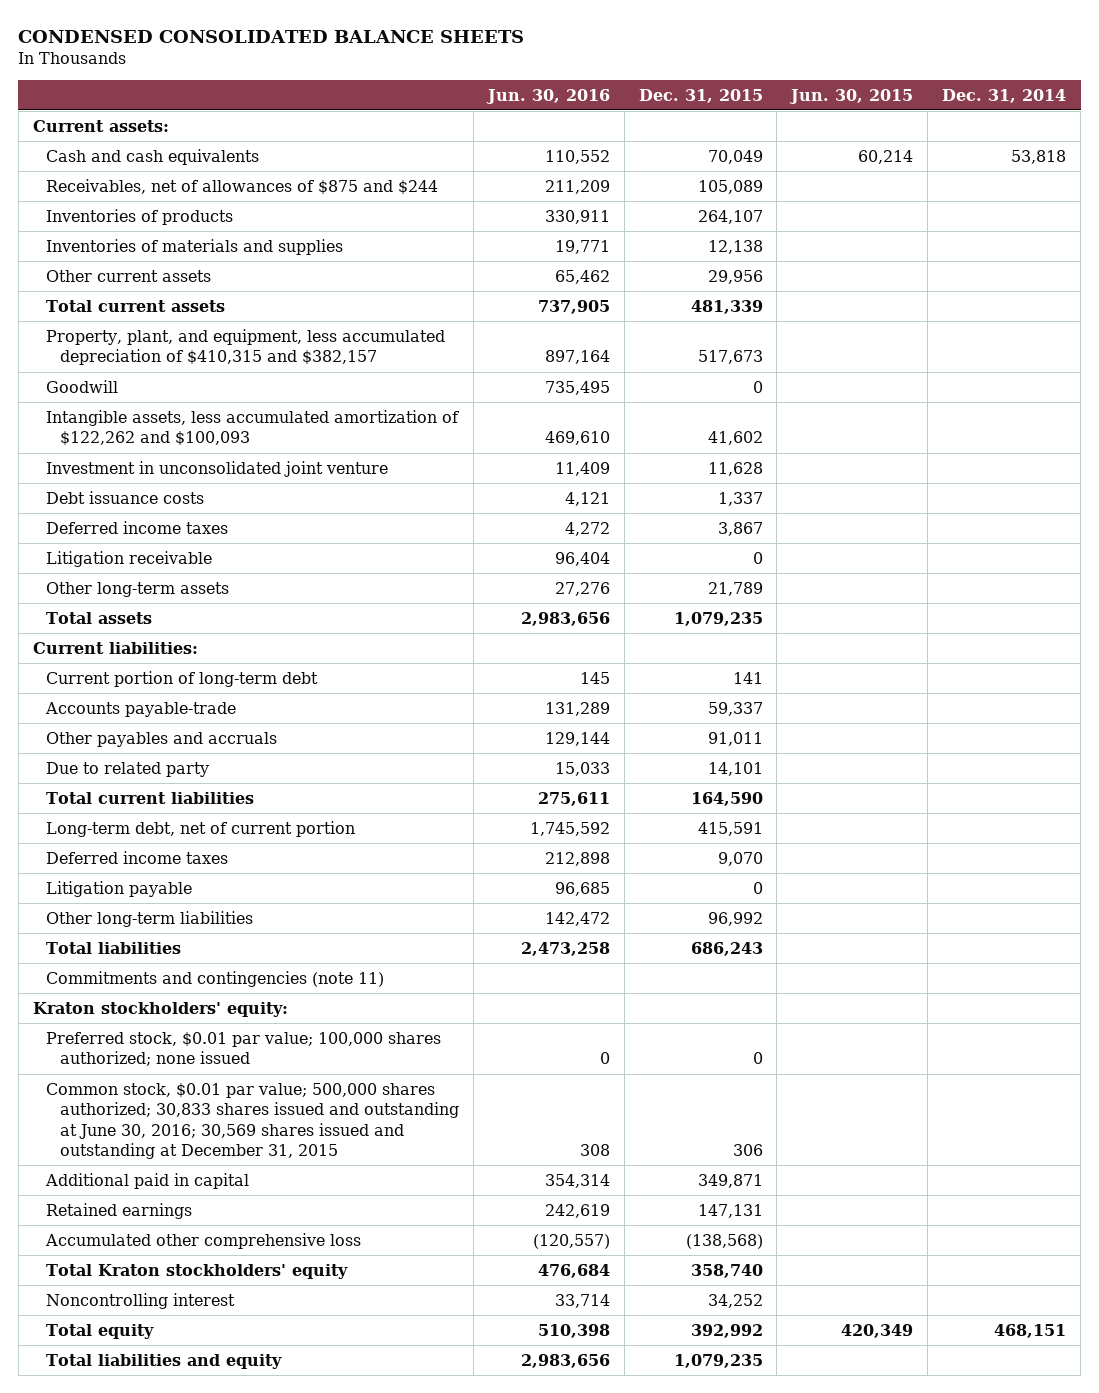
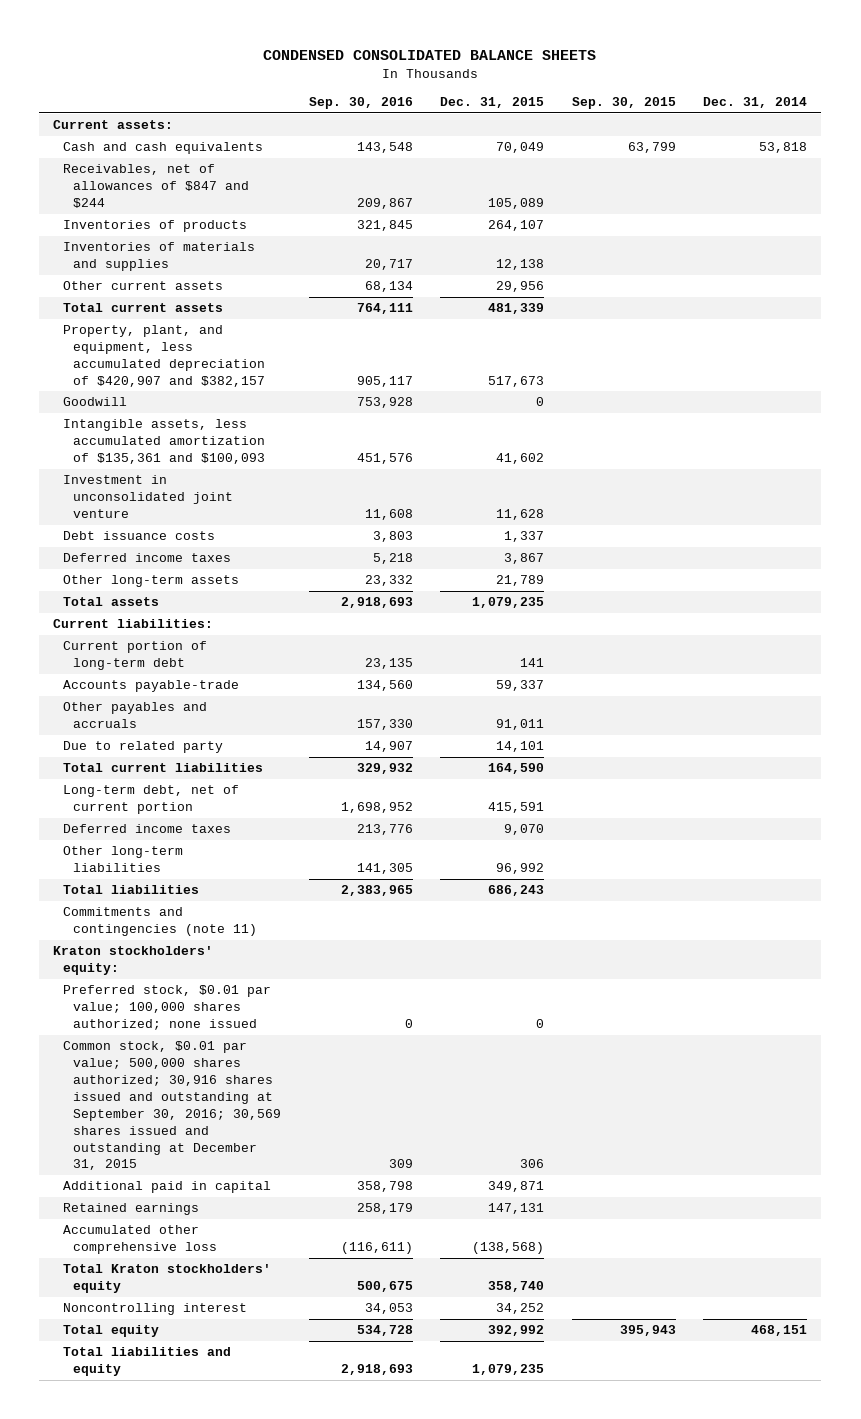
[485,88,610,104] Jun. 30, 2016 -> none
[789,88,914,104] Jun. 30, 2015 -> none
none -> [308,97,413,110] Sep. 30, 2016
none -> [571,97,676,110] Sep. 30, 2015
[46,178,439,195] Receivables, net of allowances of $875 and $244 -> [63,164,250,209] Receivables, net of allowances of $847 and $244
[46,328,446,366] Property, plant, and equipment, less accumulated depreciation of $410,315 and $382,157 -> [63,325,266,387] Property, plant, and equipment, less accumulated depreciation of $420,907 and $382,157
[46,409,460,447] Intangible assets, less accumulated amortization of $122,262 and $100,093 -> [63,419,266,465] Intangible assets, less accumulated amortization of $135,361 and $100,093
[46,550,213,567] Litigation receivable -> none
[46,880,193,897] Litigation payable -> none
[46,1082,459,1160] Common stock, $0.01 par value; 500,000 shares authorized; 30,833 shares issued and outstanding at June 30, 2016; 30,569 shares issued and outstanding at December 31, 2015 -> [63,1041,282,1171] Common stock, $0.01 par value; 500,000 shares authorized; 30,916 shares issued and outstanding at September 30, 2016; 30,569 shares issued and outstanding at December 31, 2015

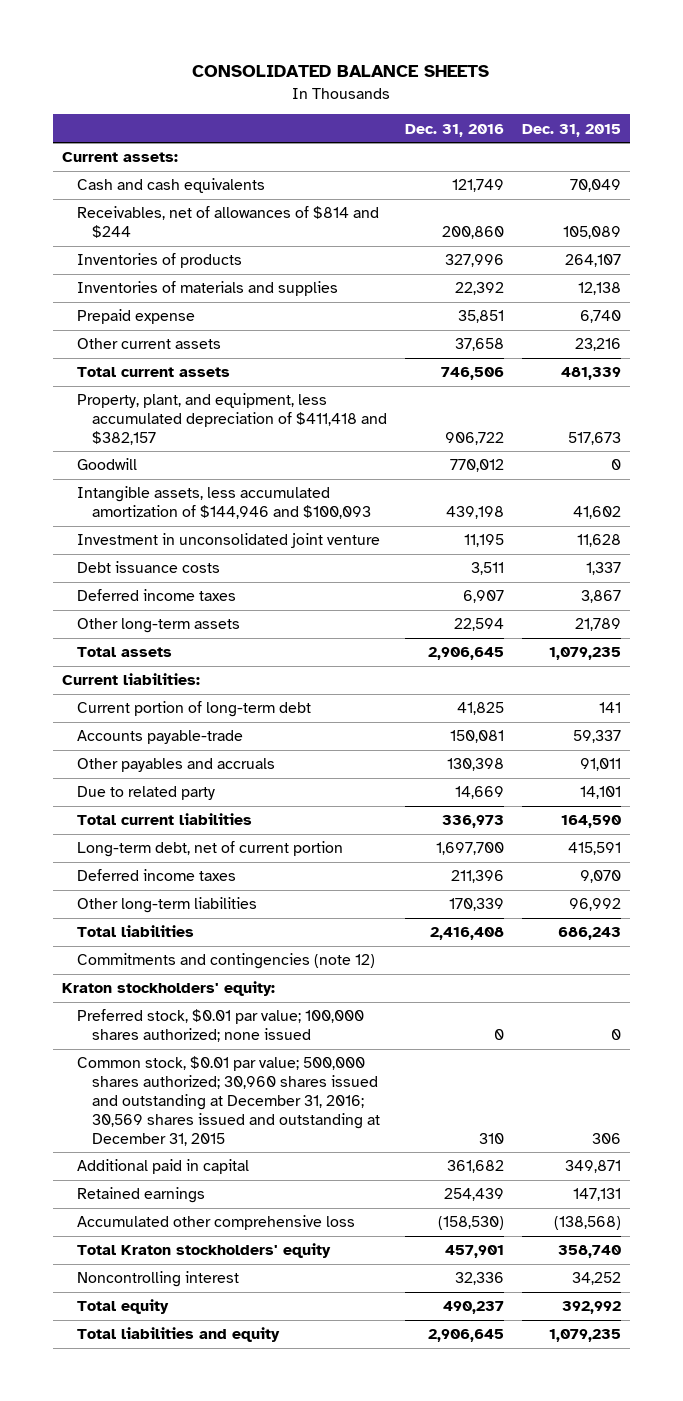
[263,49,597,60] CONDENSED CONSOLIDATED BALANCE SHEETS -> [192,65,490,78] CONSOLIDATED BALANCE SHEETS
[308,97,413,110] Sep. 30, 2016 -> none
[571,97,676,110] Sep. 30, 2015 -> none
[703,97,808,109] Dec. 31, 2014 -> none
none -> [404,123,504,137] Dec. 31, 2016
[63,164,250,209] Receivables, net of allowances of $847 and $244 -> [76,206,379,239] Receivables, net of allowances of $814 and $244
none -> [76,309,195,325] Prepaid expense
[496,281,545,293] 29,956 -> [574,338,621,352] 23,216
[63,325,266,387] Property, plant, and equipment, less accumulated depreciation of $420,907 and $382,157 -> [76,393,387,445] Property, plant, and equipment, less accumulated depreciation of $411,418 and $382,157
[63,419,266,465] Intangible assets, less accumulated amortization of $135,361 and $100,093 -> [76,486,371,520] Intangible assets, less accumulated amortization of $144,946 and $100,093
[63,907,258,937] Commitments and contingencies (note 11) -> [76,953,375,970] Commitments and contingencies (note 12)
[63,1041,282,1171] Common stock, $0.01 par value; 500,000 shares authorized; 30,916 shares issued and outstanding at September 30, 2016; 30,569 shares issued and outstanding at December 31, 2015 -> [76,1056,380,1146] Common stock, $0.01 par value; 500,000 shares authorized; 30,960 shares issued and outstanding at December 31, 2016; 30,569 shares issued and outstanding at December 31, 2015

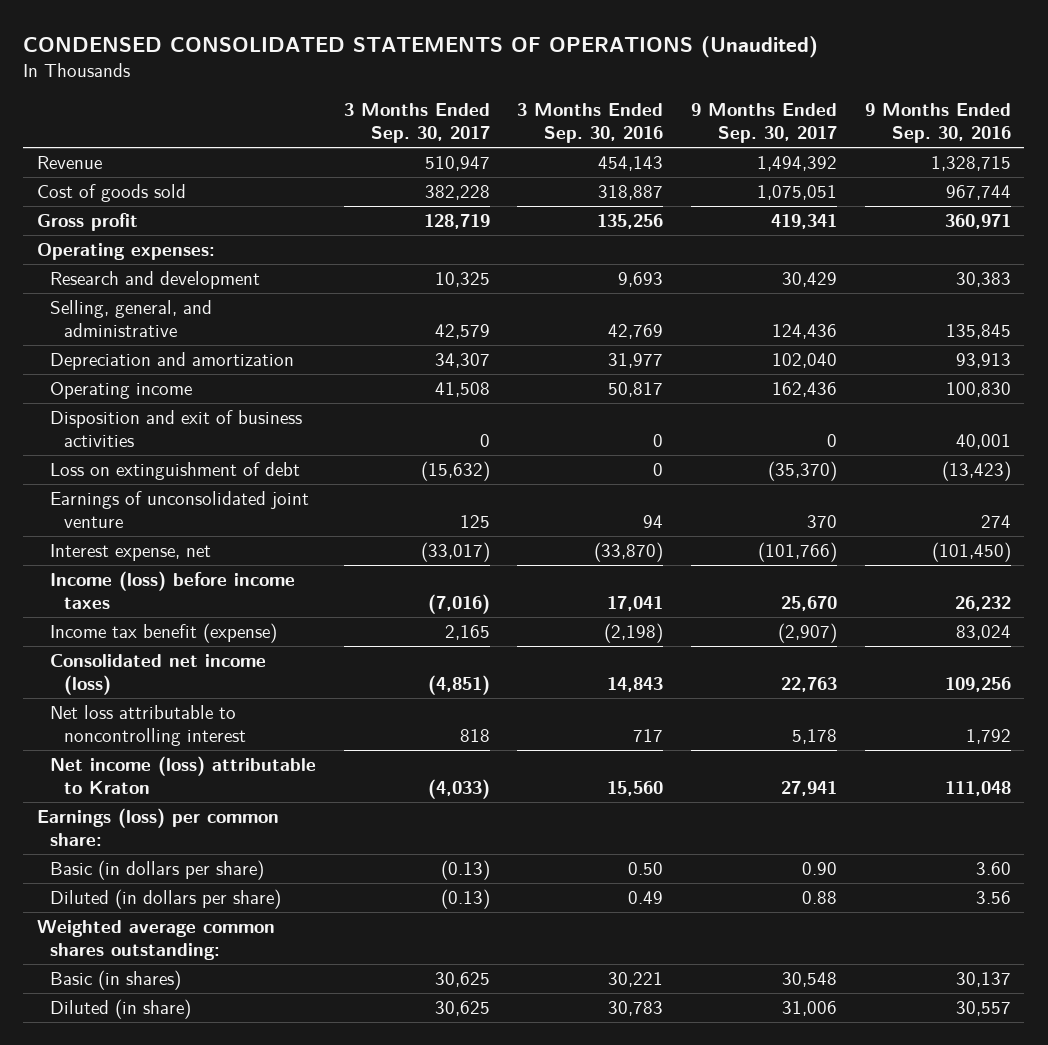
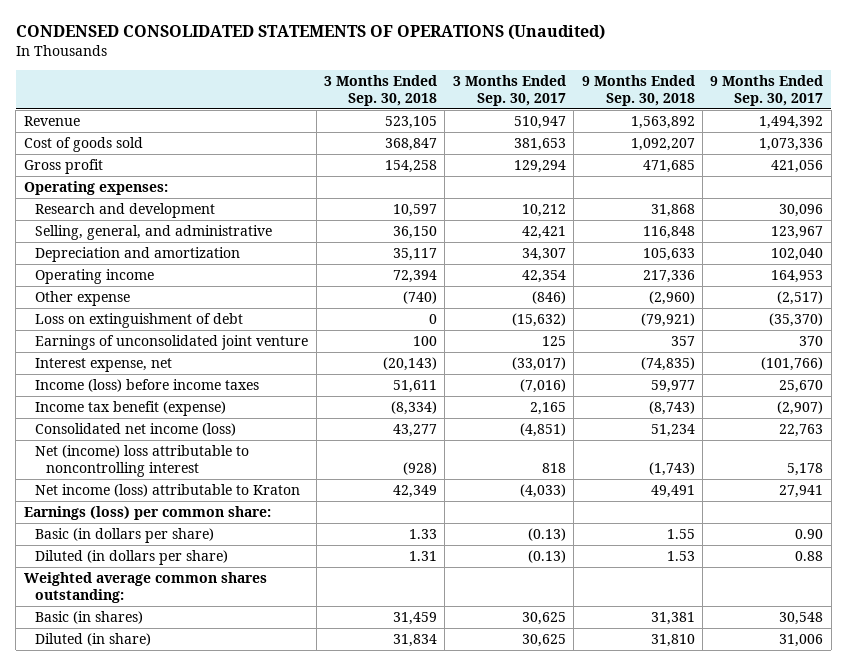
[517,103,664,143] 3 Months Ended Sep. 30, 2016 -> none
[864,103,1011,143] 9 Months Ended Sep. 30, 2016 -> none
none -> [323,74,437,107] 3 Months Ended Sep. 30, 2018
none -> [581,74,695,107] 9 Months Ended Sep. 30, 2018
[424,185,490,201] 382,228 -> [513,137,566,151] 381,653
[756,185,837,201] 1,075,051 -> [759,137,824,151] 1,073,336
[423,214,490,230] 128,719 -> [513,159,566,173] 129,294
[770,214,837,230] 419,341 -> [771,159,824,173] 421,056
[434,272,490,288] 10,325 -> [521,203,566,217] 10,212
[781,272,837,288] 30,429 -> [779,203,824,217] 30,096
[434,323,490,339] 42,579 -> [521,225,566,239] 42,421
[771,323,837,339] 124,436 -> [771,225,824,239] 123,967
[50,410,303,447] Disposition and exit of business activities -> none
[434,382,490,398] 41,508 -> [521,269,566,283] 42,354
[771,382,837,398] 162,436 -> [771,269,824,283] 164,953
none -> [35,290,131,306] Other expense
[50,705,246,746] Net loss attributable to noncontrolling interest -> [35,444,250,477] Net (income) loss attributable to noncontrolling interest

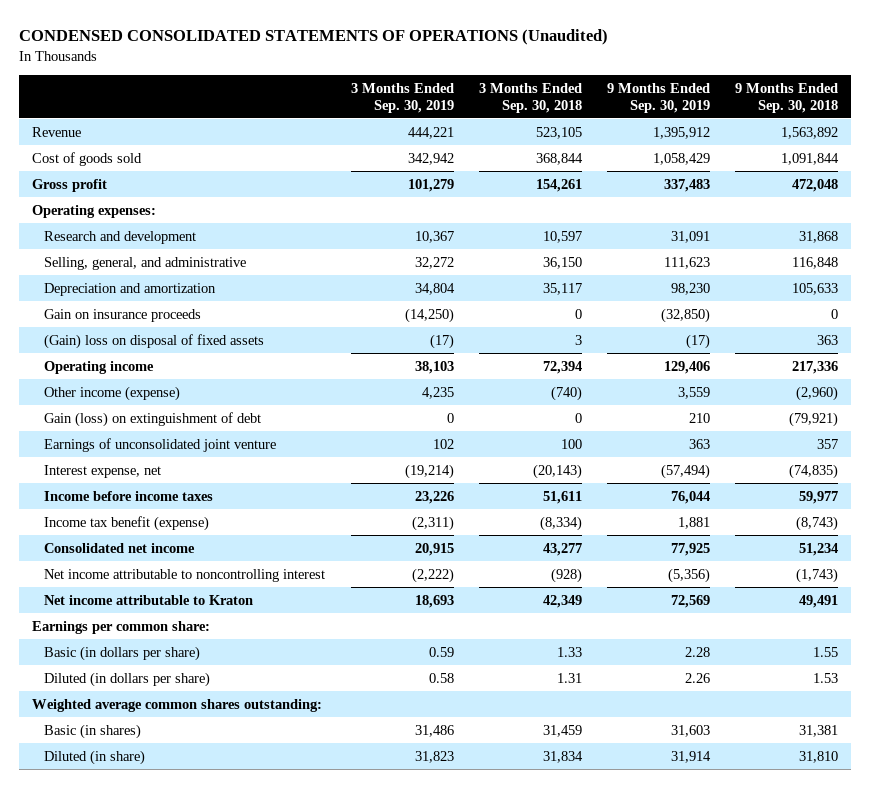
[452,74,566,107] 3 Months Ended Sep. 30, 2017 -> none
[710,74,824,107] 9 Months Ended Sep. 30, 2017 -> none
none -> [350,82,454,113] 3 Months Ended Sep. 30, 2019
none -> [606,82,710,113] 9 Months Ended Sep. 30, 2019
[384,137,437,151] 368,847 -> [535,152,583,165] 368,844
[630,137,695,151] 1,092,207 -> [781,152,840,165] 1,091,844
[384,159,437,173] 154,258 -> [535,178,582,192] 154,261
[642,159,695,173] 471,685 -> [792,178,839,192] 472,048
none -> [44,308,202,322] Gain on insurance proceeds
none -> [44,333,265,349] (Gain) loss on disposal of fixed assets
[35,290,131,306] Other expense -> [44,385,181,401] Other income (expense)
[35,312,244,328] Loss on extinguishment of debt -> [44,411,262,427] Gain (loss) on extinguishment of debt
[35,378,260,392] Income (loss) before income taxes -> [44,490,214,501] Income before income taxes
[35,422,237,436] Consolidated net income (loss) -> [44,542,196,553] Consolidated net income
[35,444,250,477] Net (income) loss attributable to noncontrolling interest -> [44,568,326,582] Net income attributable to noncontrolling interest
[35,483,301,497] Net income (loss) attributable to Kraton -> [44,594,254,605] Net income attributable to Kraton
[23,505,271,520] Earnings (loss) per common share: -> [31,620,210,634] Earnings per common share:

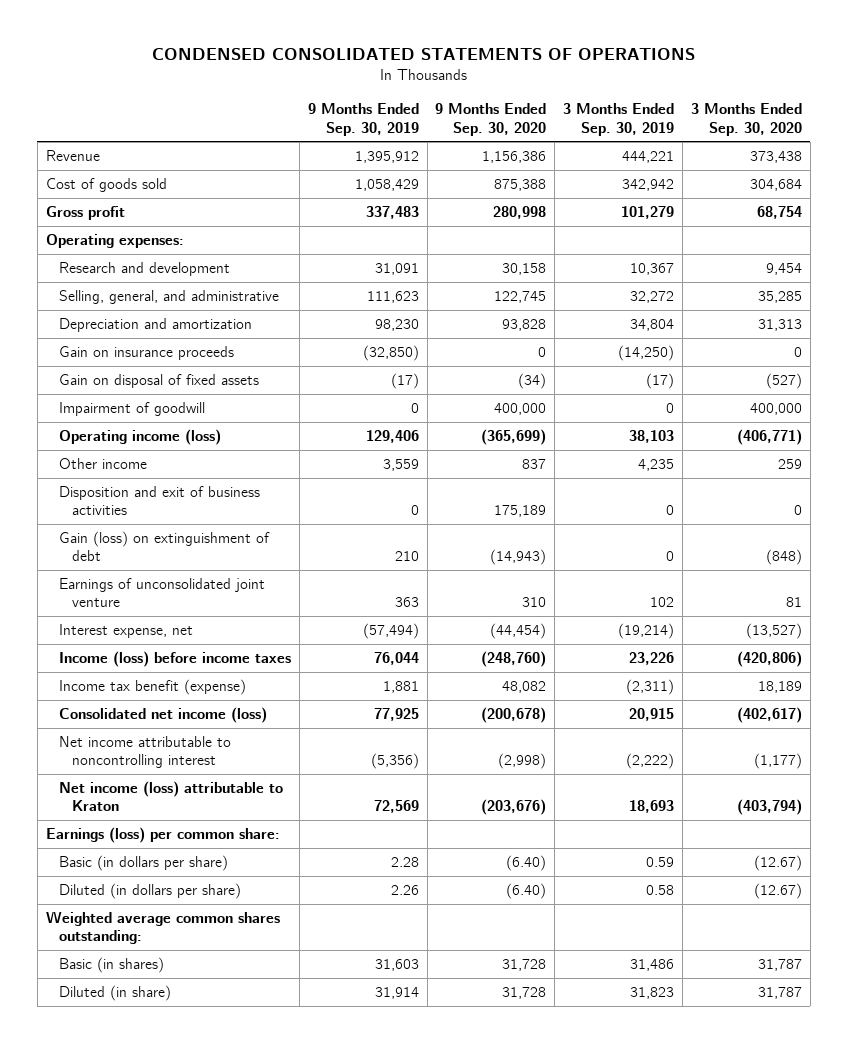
[19,29,609,46] CONDENSED CONSOLIDATED STATEMENTS OF OPERATIONS (Unaudited) -> [151,48,695,61] CONDENSED CONSOLIDATED STATEMENTS OF OPERATIONS
[478,82,582,113] 3 Months Ended Sep. 30, 2018 -> none
[735,82,839,113] 9 Months Ended Sep. 30, 2018 -> none
none -> [435,103,547,136] 9 Months Ended Sep. 30, 2020
none -> [690,103,802,136] 3 Months Ended Sep. 30, 2020
[44,333,265,349] (Gain) loss on disposal of fixed assets -> [59,374,260,389] Gain on disposal of fixed assets
none -> [59,402,206,417] Impairment of goodwill
[44,360,155,374] Operating income -> [59,429,222,446] Operating income (loss)
[44,385,181,401] Other income (expense) -> [59,458,148,470] Other income
none -> [59,486,261,516] Disposition and exit of business activities
[44,490,214,501] Income before income taxes -> [59,651,292,668] Income (loss) before income taxes
[44,542,196,553] Consolidated net income -> [59,707,268,724] Consolidated net income (loss)
[44,594,254,605] Net income attributable to Kraton -> [59,781,284,812] Net income (loss) attributable to Kraton
[31,620,210,634] Earnings per common share: -> [45,827,280,844] Earnings (loss) per common share:

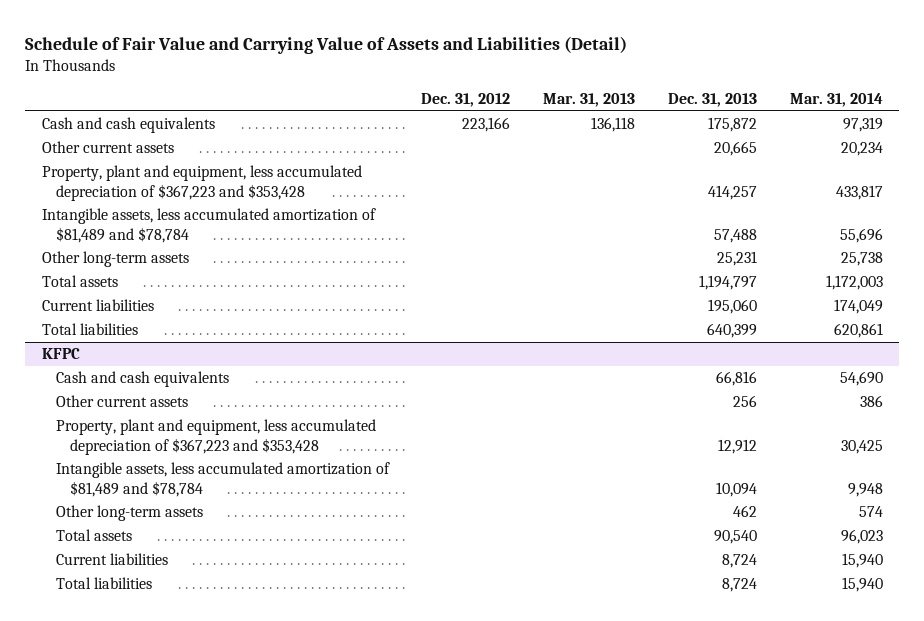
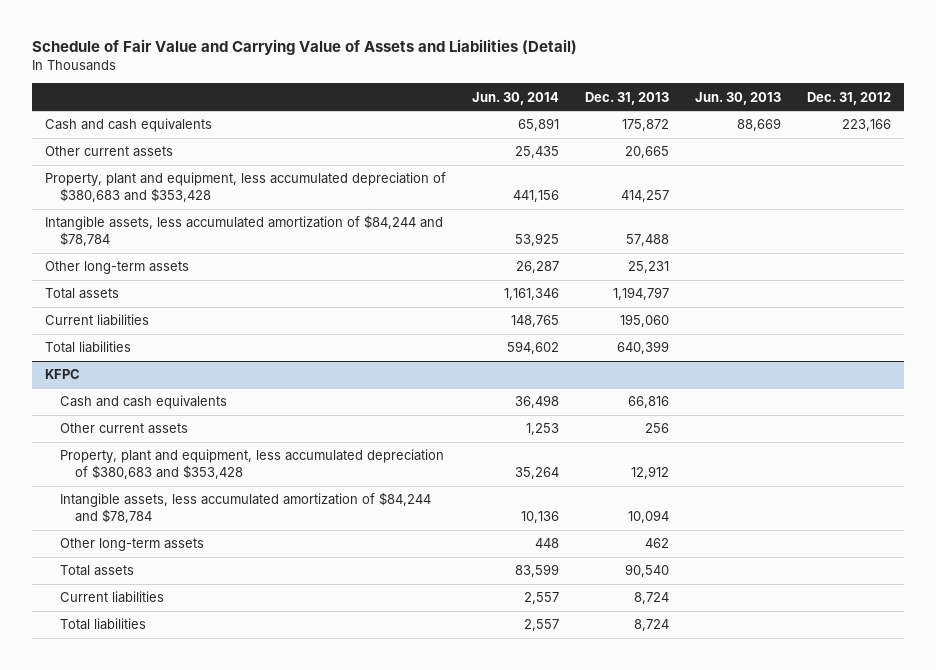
[543,93,636,108] Mar. 31, 2013 -> none
[789,93,883,108] Mar. 31, 2014 -> none
none -> [471,91,559,105] Jun. 30, 2014
none -> [694,91,781,105] Jun. 30, 2013
[41,165,362,201] Property, plant and equipment, less accumulated depreciation of $367,223 and $353,428 -> [44,172,446,203] Property, plant and equipment, less accumulated depreciation of $380,683 and $353,428
[41,208,376,243] Intangible assets, less accumulated amortization of $81,489 and $78,784 -> [44,215,443,247] Intangible assets, less accumulated amortization of $84,244 and $78,784
[55,419,376,455] Property, plant and equipment, less accumulated depreciation of $367,223 and $353,428 -> [59,449,444,480] Property, plant and equipment, less accumulated depreciation of $380,683 and $353,428
[55,462,390,497] Intangible assets, less accumulated amortization of $81,489 and $78,784 -> [59,492,431,524] Intangible assets, less accumulated amortization of $84,244 and $78,784

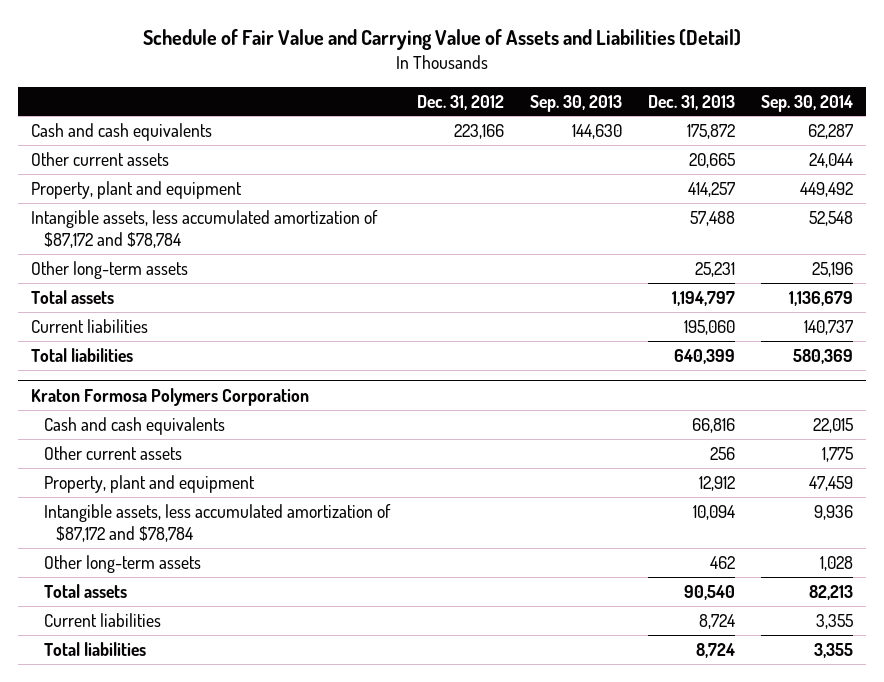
[471,91,559,105] Jun. 30, 2014 -> none
[694,91,781,105] Jun. 30, 2013 -> none
none -> [529,94,622,112] Sep. 30, 2013
none -> [761,94,854,112] Sep. 30, 2014
[44,172,446,203] Property, plant and equipment, less accumulated depreciation of $380,683 and $353,428 -> [31,180,243,199] Property, plant and equipment
[44,215,443,247] Intangible assets, less accumulated amortization of $84,244 and $78,784 -> [31,209,379,248] Intangible assets, less accumulated amortization of $87,172 and $78,784
[44,369,80,380] KFPC -> none
none -> [31,387,310,406] Kraton Formosa Polymers Corporation
[59,449,444,480] Property, plant and equipment, less accumulated depreciation of $380,683 and $353,428 -> [43,474,255,493] Property, plant and equipment
[59,492,431,524] Intangible assets, less accumulated amortization of $84,244 and $78,784 -> [43,503,391,542] Intangible assets, less accumulated amortization of $87,172 and $78,784

